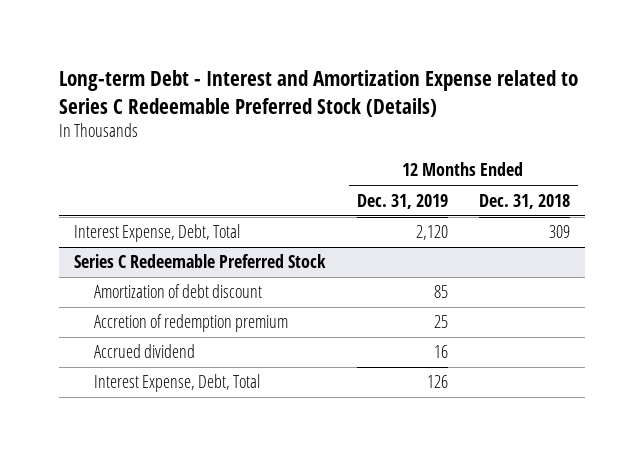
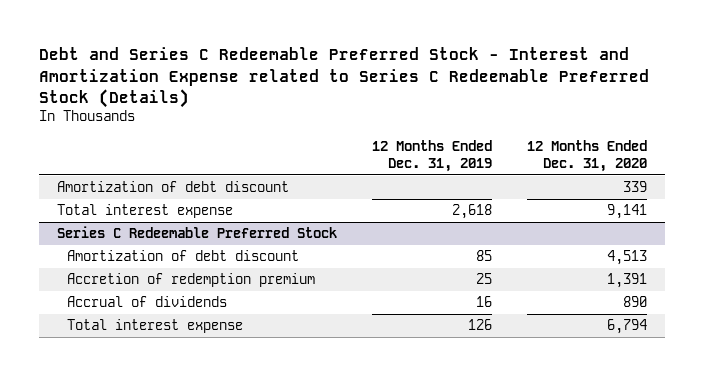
[58,70,578,117] Long-term Debt - Interest and Amortization Expense related to Series C Redeemable Preferred Stock (Details) -> [38,47,649,108] Debt and Series C Redeemable Preferred Stock - Interest and Amortization Expense related to Series C Redeemable Preferred Stock (Details)
[478,193,570,209] Dec. 31, 2018 -> none
none -> [527,140,648,173] 12 Months Ended Dec. 31, 2020
none -> [56,181,289,193] Amortization of debt discount
[74,224,241,243] Interest Expense, Debt, Total -> [56,204,233,219] Total interest expense
[415,225,448,241] 2,120 -> [451,204,492,220] 2,618
[93,344,195,359] Accrued dividend -> [67,296,228,308] Accrual of dividends
[93,374,260,393] Interest Expense, Debt, Total -> [67,319,244,334] Total interest expense

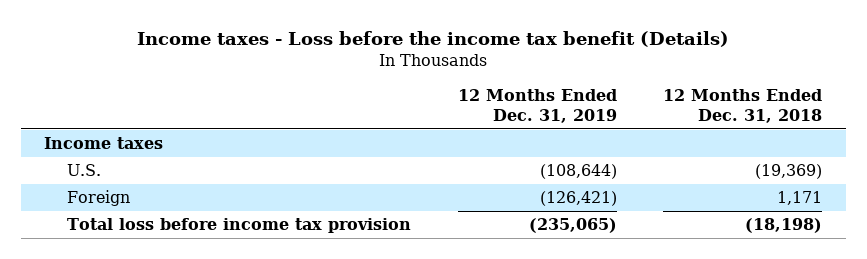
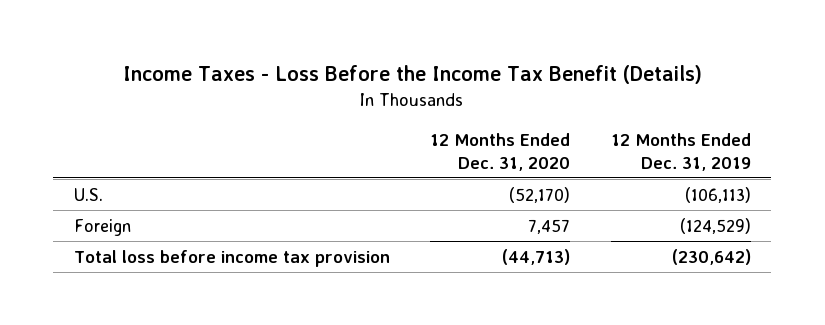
[137,31,730,48] Income taxes - Loss before the income tax benefit (Details) -> [123,65,703,85] Income Taxes - Loss Before the Income Tax Benefit (Details)
[663,88,823,124] 12 Months Ended Dec. 31, 2018 -> none
none -> [430,132,571,171] 12 Months Ended Dec. 31, 2020
[44,137,164,150] Income taxes -> none
[539,164,617,180] (108,644) -> [684,186,751,203] (106,113)
[539,191,617,207] (126,421) -> [679,217,751,234] (124,529)
[528,218,617,234] (235,065) -> [671,248,751,265] (230,642)

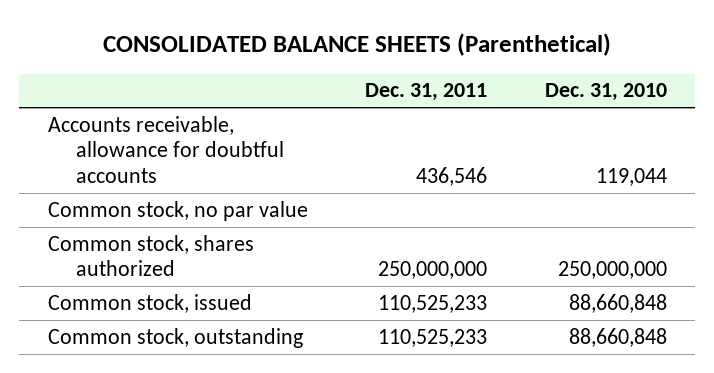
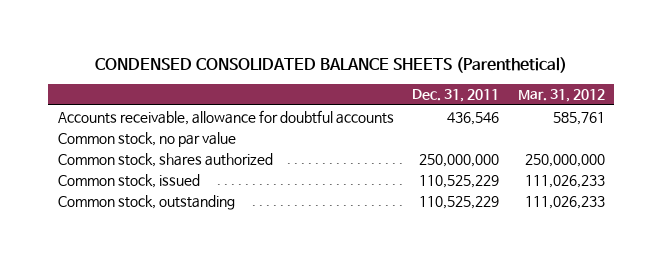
[103,33,612,57] CONSOLIDATED BALANCE SHEETS (Parenthetical) -> [95,56,568,73] CONDENSED CONSOLIDATED BALANCE SHEETS (Parenthetical)
[544,83,667,102] Dec. 31, 2010 -> none
none -> [518,89,606,103] Mar. 31, 2012
[378,294,488,313] 110,525,233 -> [419,174,500,188] 110,525,229
[378,328,488,347] 110,525,233 -> [419,195,500,209] 110,525,229

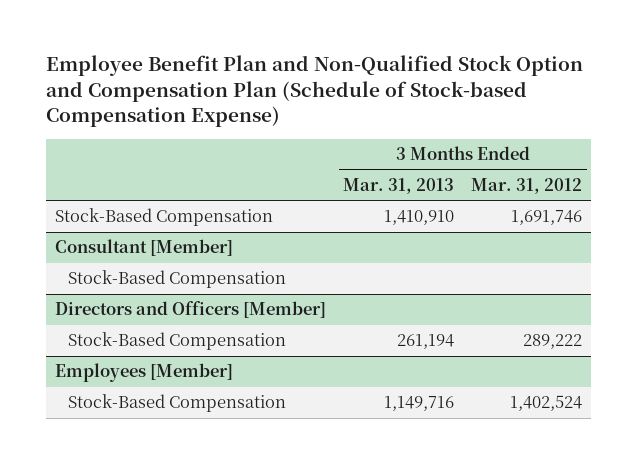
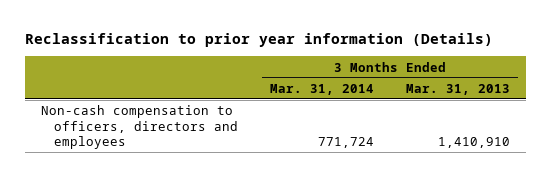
[45,55,583,128] Employee Benefit Plan and Non-Qualified Stock Option and Compensation Plan (Schedule of Stock-based Compensation Expense) -> [24,32,493,47] Reclassification to prior year information (Details)
[471,178,583,195] Mar. 31, 2012 -> none
none -> [270,83,375,95] Mar. 31, 2014
[54,239,233,257] Consultant [Member] -> none
[68,270,287,289] Stock-Based Compensation -> none
[54,301,326,319] Directors and Officers [Member] -> none
[68,332,287,351] Stock-Based Compensation -> none
[54,363,233,383] Employees [Member] -> none
[68,394,287,413] Stock-Based Compensation -> none
[54,208,273,227] Stock-Based Compensation -> [40,105,238,149] Non-cash compensation to officers, directors and employees

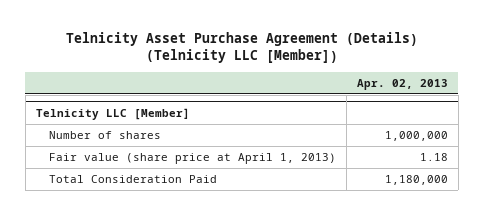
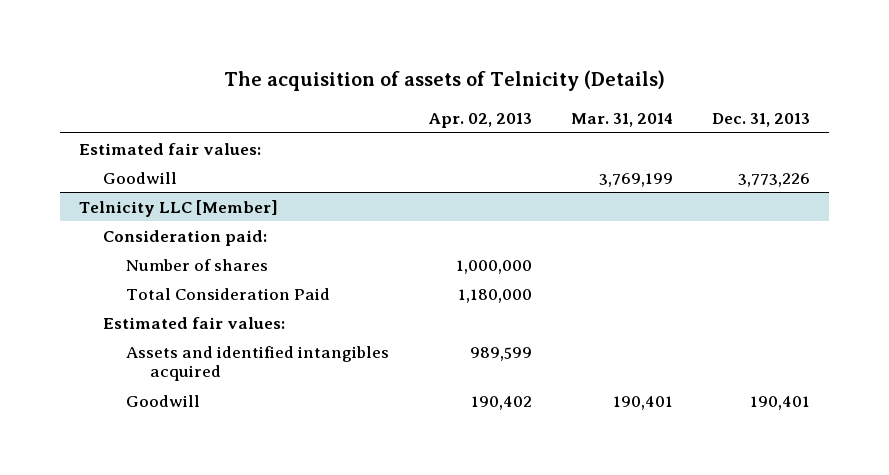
[65,31,418,64] Telnicity Asset Purchase Agreement (Details) (Telnicity LLC [Member]) -> [224,70,666,92] The acquisition of assets of Telnicity (Details)
none -> [570,113,673,128] Mar. 31, 2014
none -> [711,113,810,128] Dec. 31, 2013
none -> [79,142,262,155] Estimated fair values:
none -> [102,171,177,184] Goodwill
none -> [102,229,267,246] Consideration paid:
[49,153,337,165] Fair value (share price at April 1, 2013) -> none
none -> [102,316,285,329] Estimated fair values:
none -> [126,345,390,382] Assets and identified intangibles acquired
none -> [126,394,201,407] Goodwill

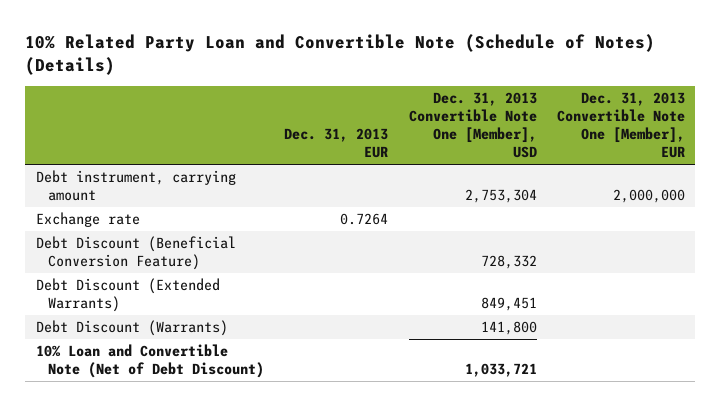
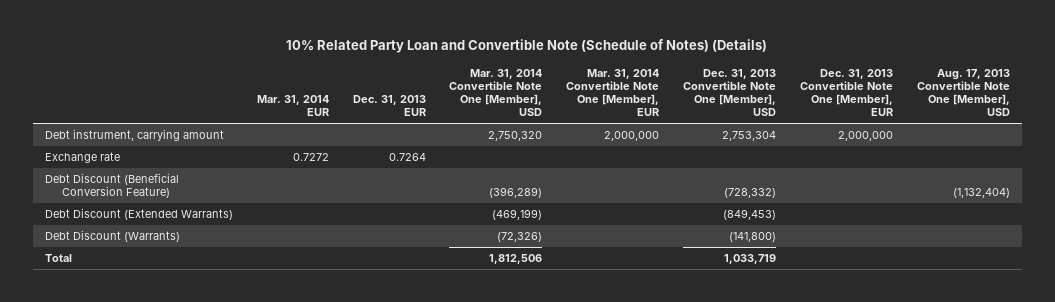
none -> [256,95,329,117] Mar. 31, 2014 EUR
none -> [449,68,543,117] Mar. 31, 2014 Convertible Note One [Member], USD
none -> [566,68,660,117] Mar. 31, 2014 Convertible Note One [Member], EUR
none -> [916,68,1010,117] Aug. 17, 2013 Convertible Note One [Member], USD
[35,344,264,379] 10% Loan and Convertible Note (Net of Debt Discount) -> none
[480,255,537,270] 728,332 -> [724,188,777,199] (728,332)
[480,297,537,312] 849,451 -> [723,208,777,220] (849,453)
[480,321,537,336] 141,800 -> [729,231,777,242] (141,800)
none -> [44,253,72,262] Total

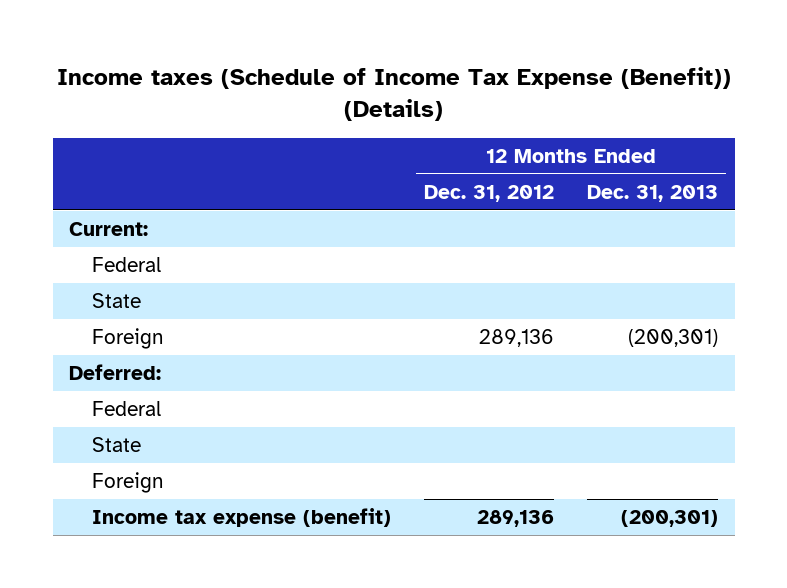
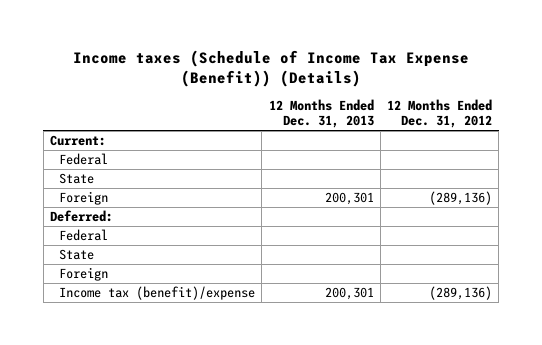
[478,329,554,348] 289,136 -> [428,191,492,206] (289,136)
[628,329,719,348] (200,301) -> [324,192,374,206] 200,301
[91,508,391,528] Income tax expense (benefit) -> [59,286,256,301] Income tax (benefit)/expense
[476,510,554,528] 289,136 -> [428,286,492,301] (289,136)
[621,510,719,528] (200,301) -> [324,287,374,301] 200,301

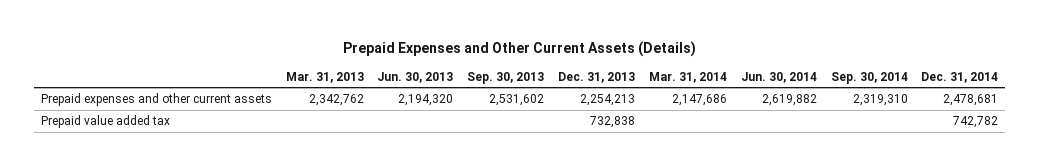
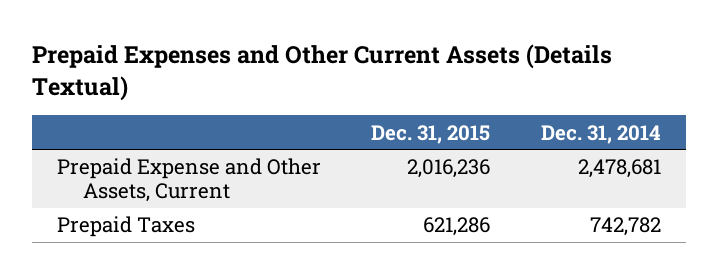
[342,40,696,57] Prepaid Expenses and Other Current Assets (Details) -> [31,44,612,101] Prepaid Expenses and Other Current Assets (Details Textual)
[285,71,364,83] Mar. 31, 2013 -> none
[377,71,454,83] Jun. 30, 2013 -> none
[467,71,545,84] Sep. 30, 2013 -> none
[558,71,636,83] Dec. 31, 2013 -> none
[648,71,727,83] Mar. 31, 2014 -> none
[740,71,817,83] Jun. 30, 2014 -> none
[830,71,908,84] Sep. 30, 2014 -> none
none -> [371,124,491,144] Dec. 31, 2015
[40,93,272,107] Prepaid expenses and other current assets -> [57,158,322,203] Prepaid Expense and Other Assets, Current
[40,115,170,129] Prepaid value added tax -> [57,216,196,238] Prepaid Taxes

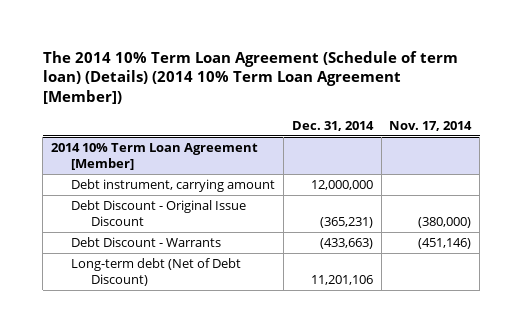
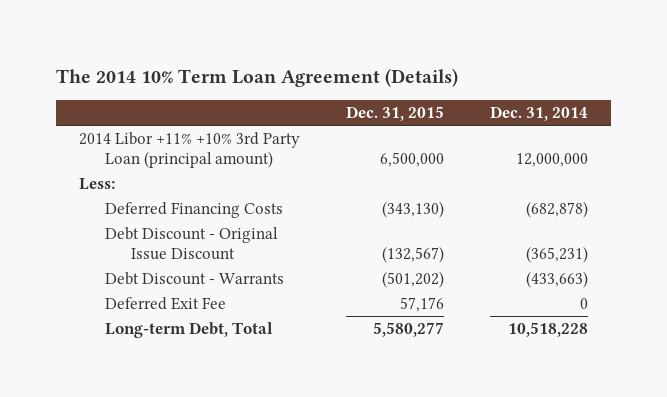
[42,50,458,104] The 2014 10% Term Loan Agreement (Schedule of term loan) (Details) (2014 10% Term Loan Agreement [Member]) -> [56,67,459,87] The 2014 10% Term Loan Agreement (Details)
[389,120,473,131] Nov. 17, 2014 -> none
none -> [346,106,445,122] Dec. 31, 2015
[51,143,259,170] 2014 10% Term Loan Agreement [Member] -> none
[71,179,276,193] Debt instrument, carrying amount -> [79,132,301,169] 2014 Libor +11% +10% 3rd Party Loan (principal amount)
none -> [79,178,116,191] Less:
none -> [105,202,284,219] Deferred Financing Costs
none -> [105,297,227,311] Deferred Exit Fee
[71,258,242,286] Long-term debt (Net of Debt Discount) -> [105,322,274,339] Long-term Debt, Total
[310,274,373,285] 11,201,106 -> [508,322,589,338] 10,518,228

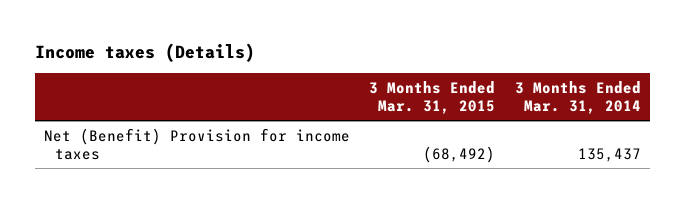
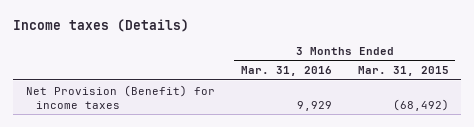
[514,80,641,115] 3 Months Ended Mar. 31, 2014 -> none
none -> [240,66,332,77] Mar. 31, 2016
[44,127,351,161] Net (Benefit) Provision for income taxes -> [25,84,215,109] Net Provision (Benefit) for income taxes

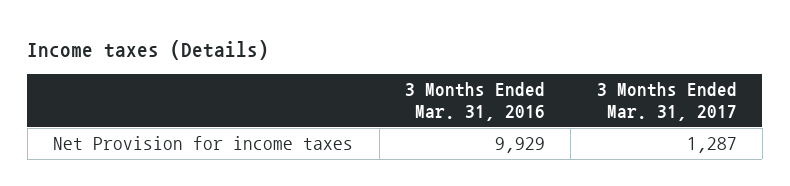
[357,66,449,77] Mar. 31, 2015 -> none
none -> [596,82,737,122] 3 Months Ended Mar. 31, 2017
[25,84,215,109] Net Provision (Benefit) for income taxes -> [53,136,354,151] Net Provision for income taxes

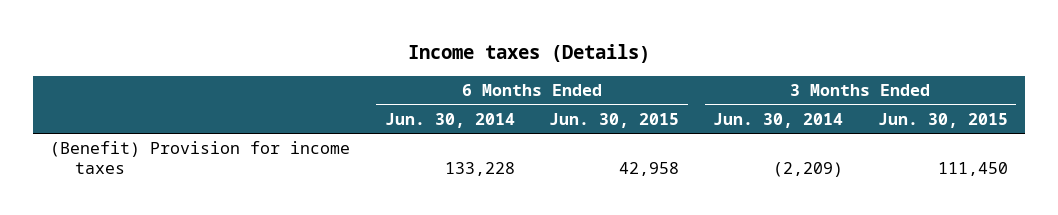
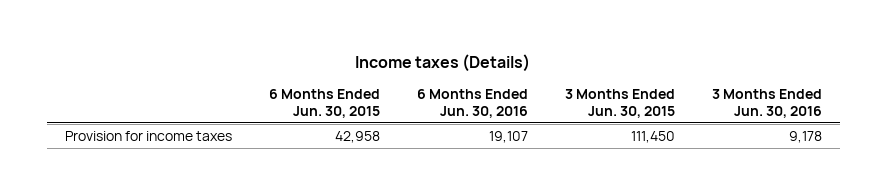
[384,113,515,129] Jun. 30, 2014 -> none
[713,113,844,129] Jun. 30, 2014 -> none
none -> [416,88,528,118] 6 Months Ended Jun. 30, 2016
none -> [711,88,822,118] 3 Months Ended Jun. 30, 2016
[50,141,351,174] (Benefit) Provision for income taxes -> [65,130,233,141] Provision for income taxes

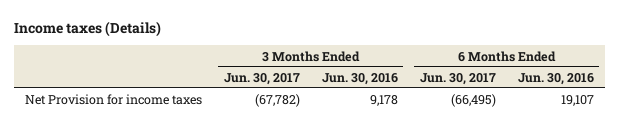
[269,88,381,118] 6 Months Ended Jun. 30, 2015 -> none
[564,88,675,118] 3 Months Ended Jun. 30, 2015 -> none
none -> [223,72,300,85] Jun. 30, 2017
none -> [419,72,496,85] Jun. 30, 2017
[65,130,233,141] Provision for income taxes -> [24,94,202,106] Net Provision for income taxes

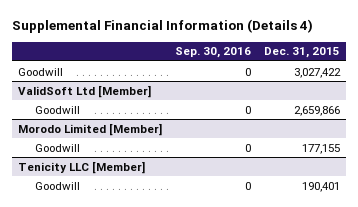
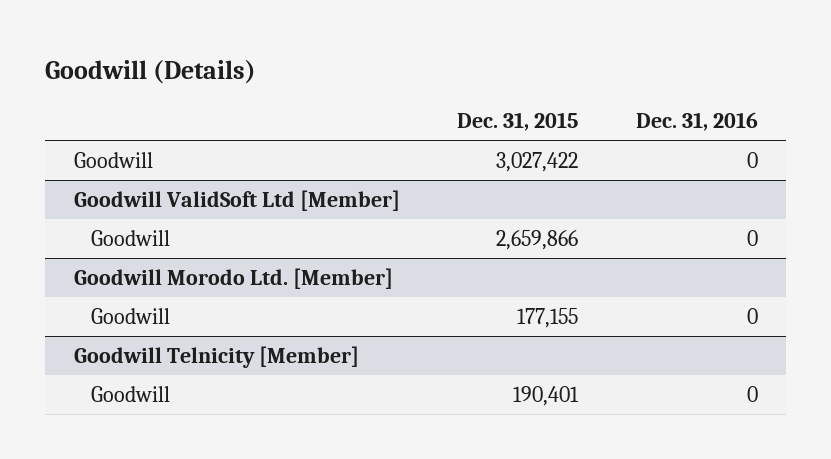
[11,19,313,34] Supplemental Financial Information (Details 4) -> [45,60,257,85] Goodwill (Details)
[175,47,252,59] Sep. 30, 2016 -> none
none -> [635,112,758,132] Dec. 31, 2016
[18,84,152,98] ValidSoft Ltd [Member] -> [73,189,400,211] Goodwill ValidSoft Ltd [Member]
[18,122,163,136] Morodo Limited [Member] -> [73,267,393,289] Goodwill Morodo Ltd. [Member]
[18,160,146,174] Tenicity LLC [Member] -> [73,345,359,368] Goodwill Telnicity [Member]

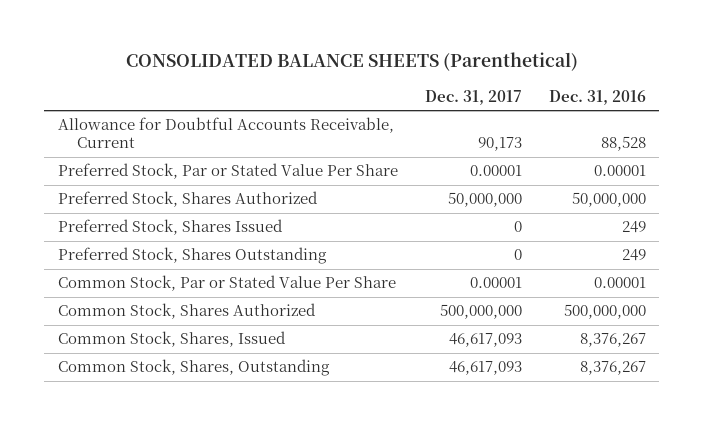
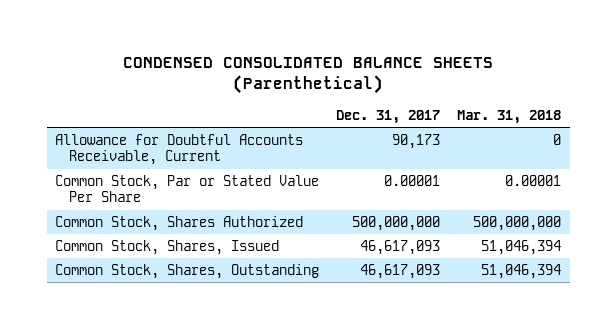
[125,52,578,72] CONSOLIDATED BALANCE SHEETS (Parenthetical) -> [123,56,494,95] CONDENSED CONSOLIDATED BALANCE SHEETS (Parenthetical)
[548,89,646,105] Dec. 31, 2016 -> none
none -> [457,109,562,124] Mar. 31, 2018
[57,163,398,180] Preferred Stock, Par or Stated Value Per Share -> none
[57,191,318,208] Preferred Stock, Shares Authorized -> none
[57,219,283,236] Preferred Stock, Shares Issued -> none
[57,247,327,265] Preferred Stock, Shares Outstanding -> none

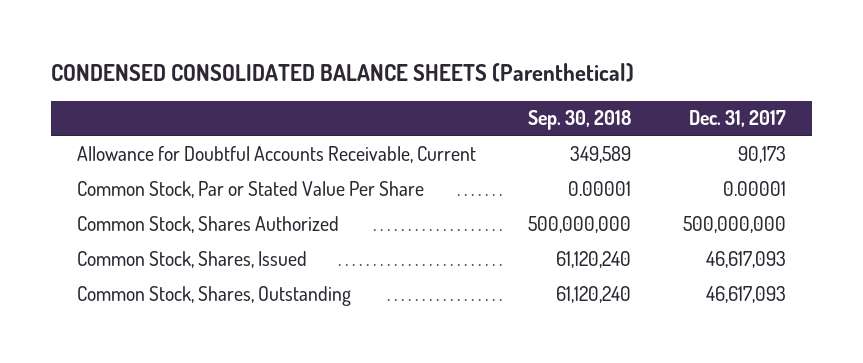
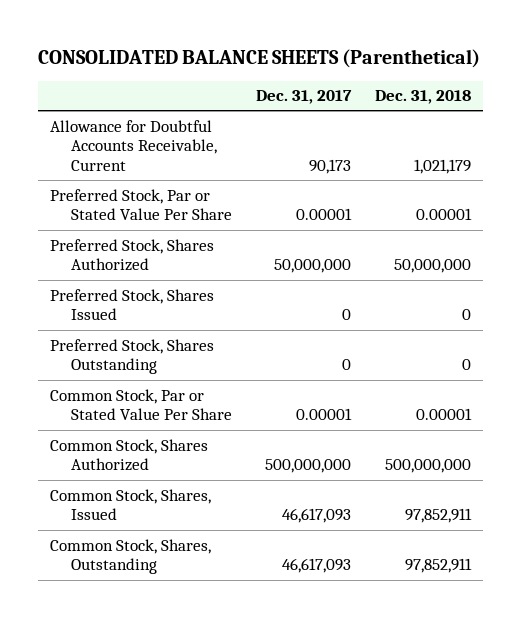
[51,63,635,83] CONDENSED CONSOLIDATED BALANCE SHEETS (Parenthetical) -> [37,48,480,68] CONSOLIDATED BALANCE SHEETS (Parenthetical)
[528,110,632,131] Sep. 30, 2018 -> none
none -> [374,90,471,105] Dec. 31, 2018
none -> [49,188,232,221] Preferred Stock, Par or Stated Value Per Share
none -> [49,238,214,272] Preferred Stock, Shares Authorized
none -> [49,288,214,321] Preferred Stock, Shares Issued
none -> [49,338,214,375] Preferred Stock, Shares Outstanding

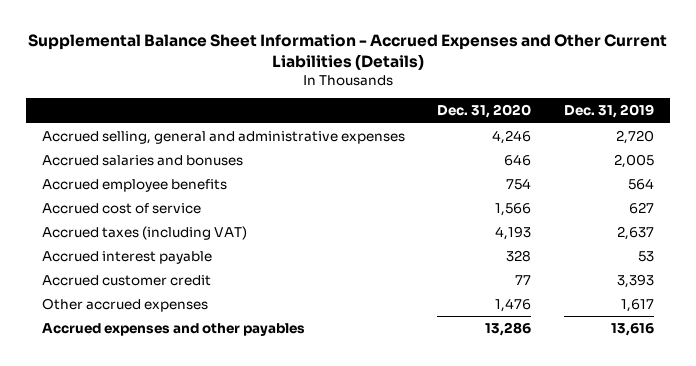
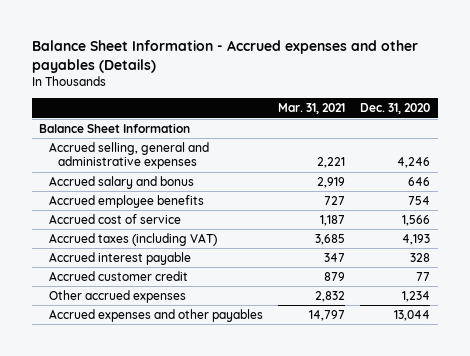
[27,34,667,71] Supplemental Balance Sheet Information - Accrued Expenses and Other Current Liabilities (Details) -> [31,39,418,73] Balance Sheet Information - Accrued expenses and other payables (Details)
[564,104,655,119] Dec. 31, 2019 -> none
none -> [278,103,346,115] Mar. 31, 2021
none -> [39,123,191,134] Balance Sheet Information
[41,155,243,167] Accrued salaries and bonuses -> [48,176,194,190] Accrued salary and bonus
[495,298,532,313] 1,476 -> [402,291,431,303] 1,234
[485,322,532,337] 13,286 -> [394,310,431,322] 13,044

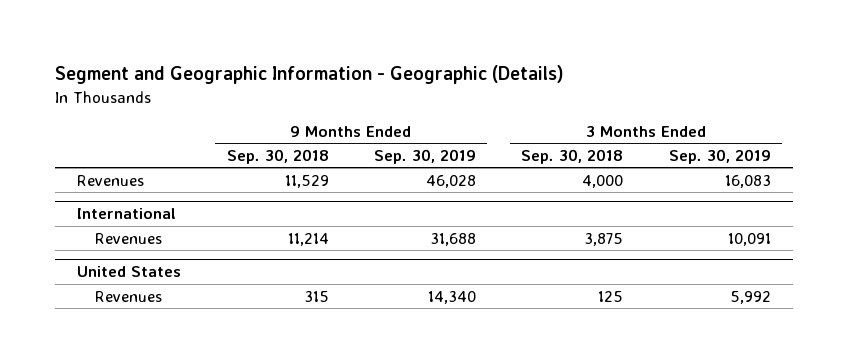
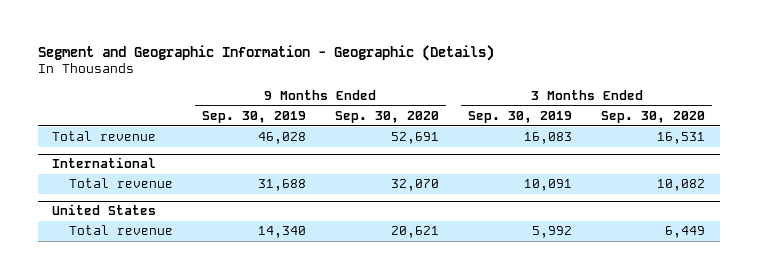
[226,148,329,164] Sep. 30, 2018 -> none
[521,148,624,164] Sep. 30, 2018 -> none
none -> [334,110,439,123] Sep. 30, 2020
none -> [601,110,706,123] Sep. 30, 2020
[77,174,145,186] Revenues -> [52,131,157,142] Total revenue
[95,232,163,244] Revenues -> [68,178,173,189] Total revenue
[95,290,163,302] Revenues -> [68,225,173,236] Total revenue

